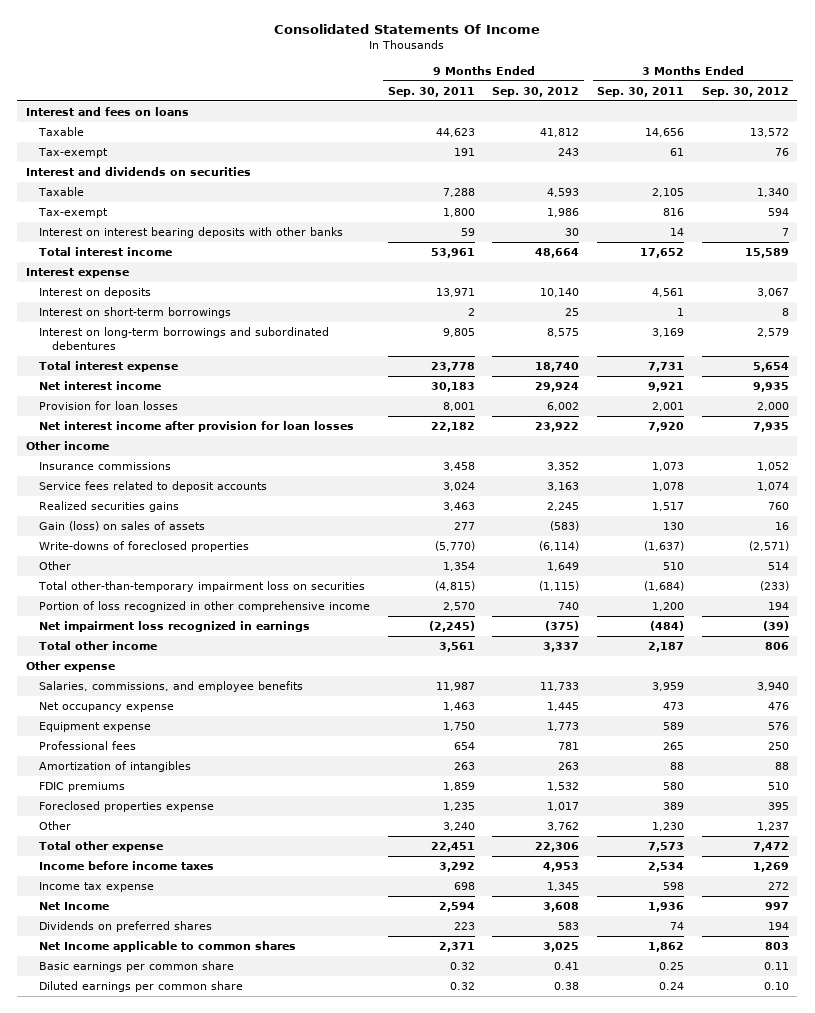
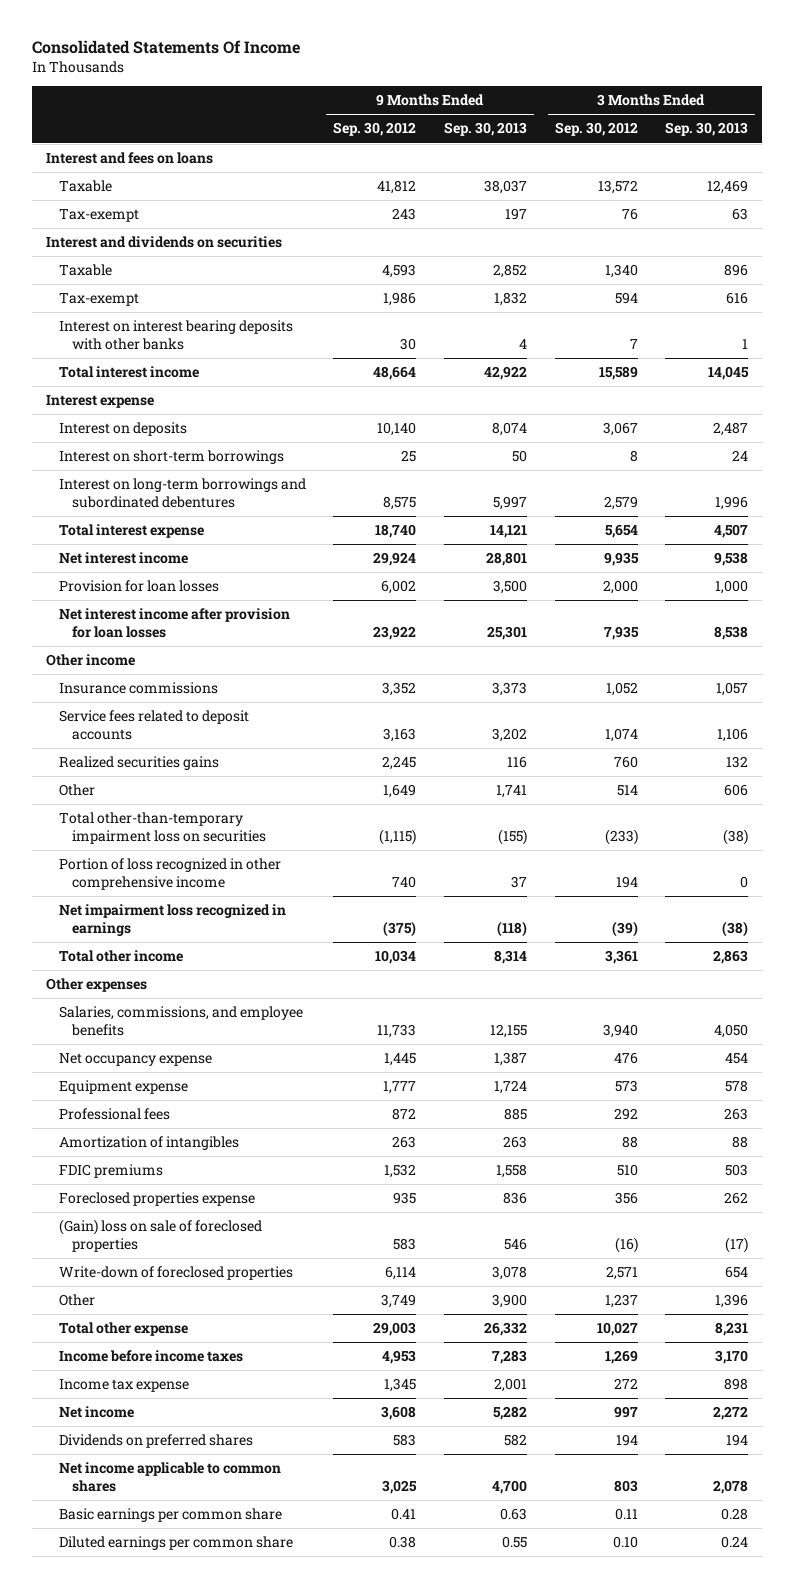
[387,86,475,97] Sep. 30, 2011 -> none
[597,86,685,97] Sep. 30, 2011 -> none
none -> [443,122,527,137] Sep. 30, 2013
none -> [665,122,749,137] Sep. 30, 2013
[39,521,206,532] Gain (loss) on sales of assets -> none
[39,541,250,553] Write-downs of foreclosed properties -> none
[543,642,580,653] 3,337 -> [375,950,417,965] 10,034
[764,642,789,651] 806 -> [604,950,638,965] 3,361
[26,661,116,673] Other expense -> [45,978,147,993] Other expenses
[547,722,580,732] 1,773 -> [383,1081,417,1095] 1,777
[767,722,789,731] 576 -> [614,1080,638,1093] 573
[558,742,580,751] 781 -> [392,1108,417,1121] 872
[767,742,789,751] 250 -> [613,1108,638,1121] 292
[547,802,580,812] 1,017 -> [393,1192,417,1205] 935
[767,802,789,811] 395 -> [614,1192,638,1205] 356
none -> [58,1219,262,1252] (Gain) loss on sale of foreclosed properties
none -> [58,1266,293,1281] Write-down of foreclosed properties
[547,822,580,832] 3,762 -> [381,1294,417,1309] 3,749
[535,842,580,853] 22,306 -> [373,1322,417,1337] 29,003
[752,842,789,853] 7,472 -> [596,1322,638,1337] 10,027
[39,902,110,911] Net Income -> [58,1406,134,1419] Net income
[39,941,297,953] Net Income applicable to common shares -> [58,1462,281,1492] Net income applicable to common shares

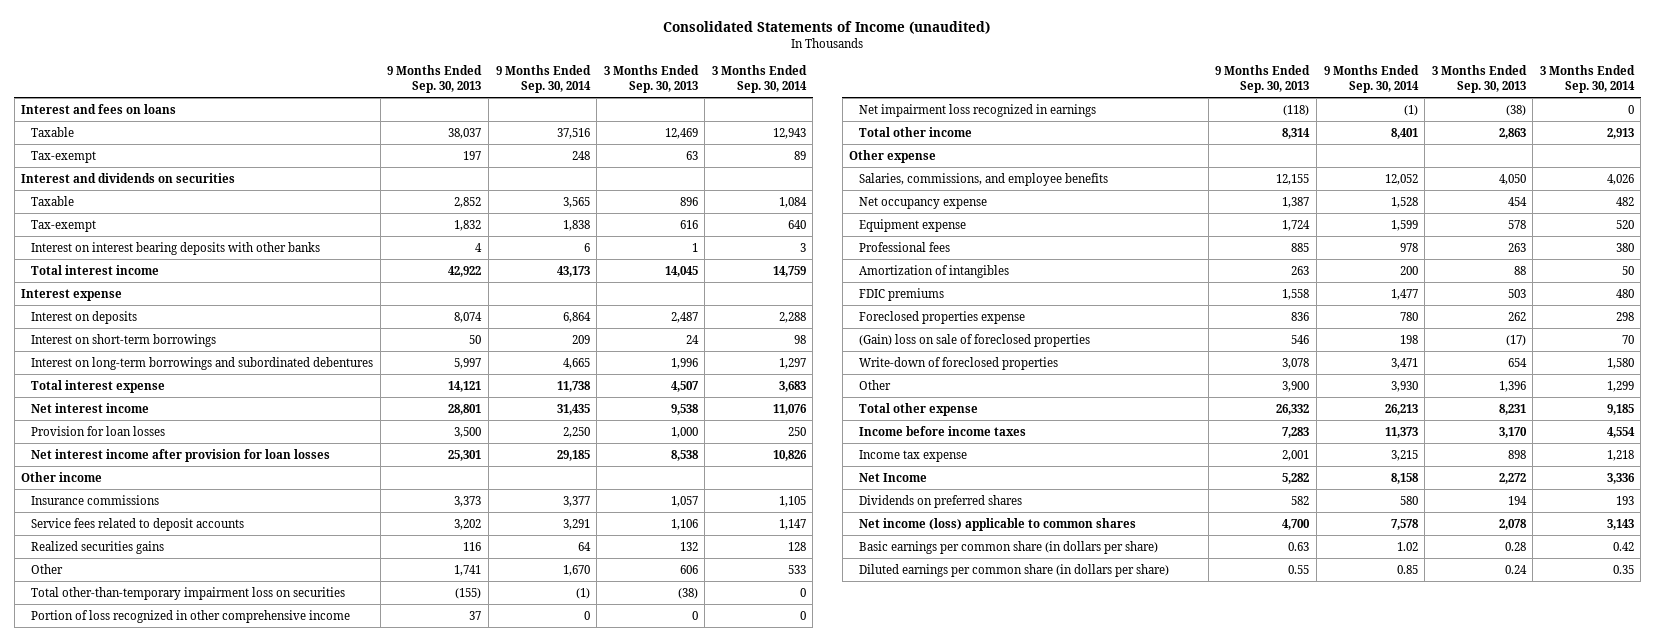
[31,40,300,55] Consolidated Statements Of Income -> [663,21,991,35] Consolidated Statements of Income (unaudited)
[333,122,417,137] Sep. 30, 2012 -> none
[554,122,638,137] Sep. 30, 2012 -> none
none -> [495,65,591,94] 9 Months Ended Sep. 30, 2014
none -> [711,65,807,94] 3 Months Ended Sep. 30, 2014
[45,978,147,993] Other expenses -> [849,149,937,163] Other expense
[58,1406,134,1419] Net income -> [859,472,928,482] Net Income
[58,1462,281,1492] Net income applicable to common shares -> [859,517,1137,531] Net income (loss) applicable to common shares
[58,1508,282,1523] Basic earnings per common share -> [859,540,1159,554] Basic earnings per common share (in dollars per share)
[58,1536,293,1551] Diluted earnings per common share -> [859,563,1170,577] Diluted earnings per common share (in dollars per share)

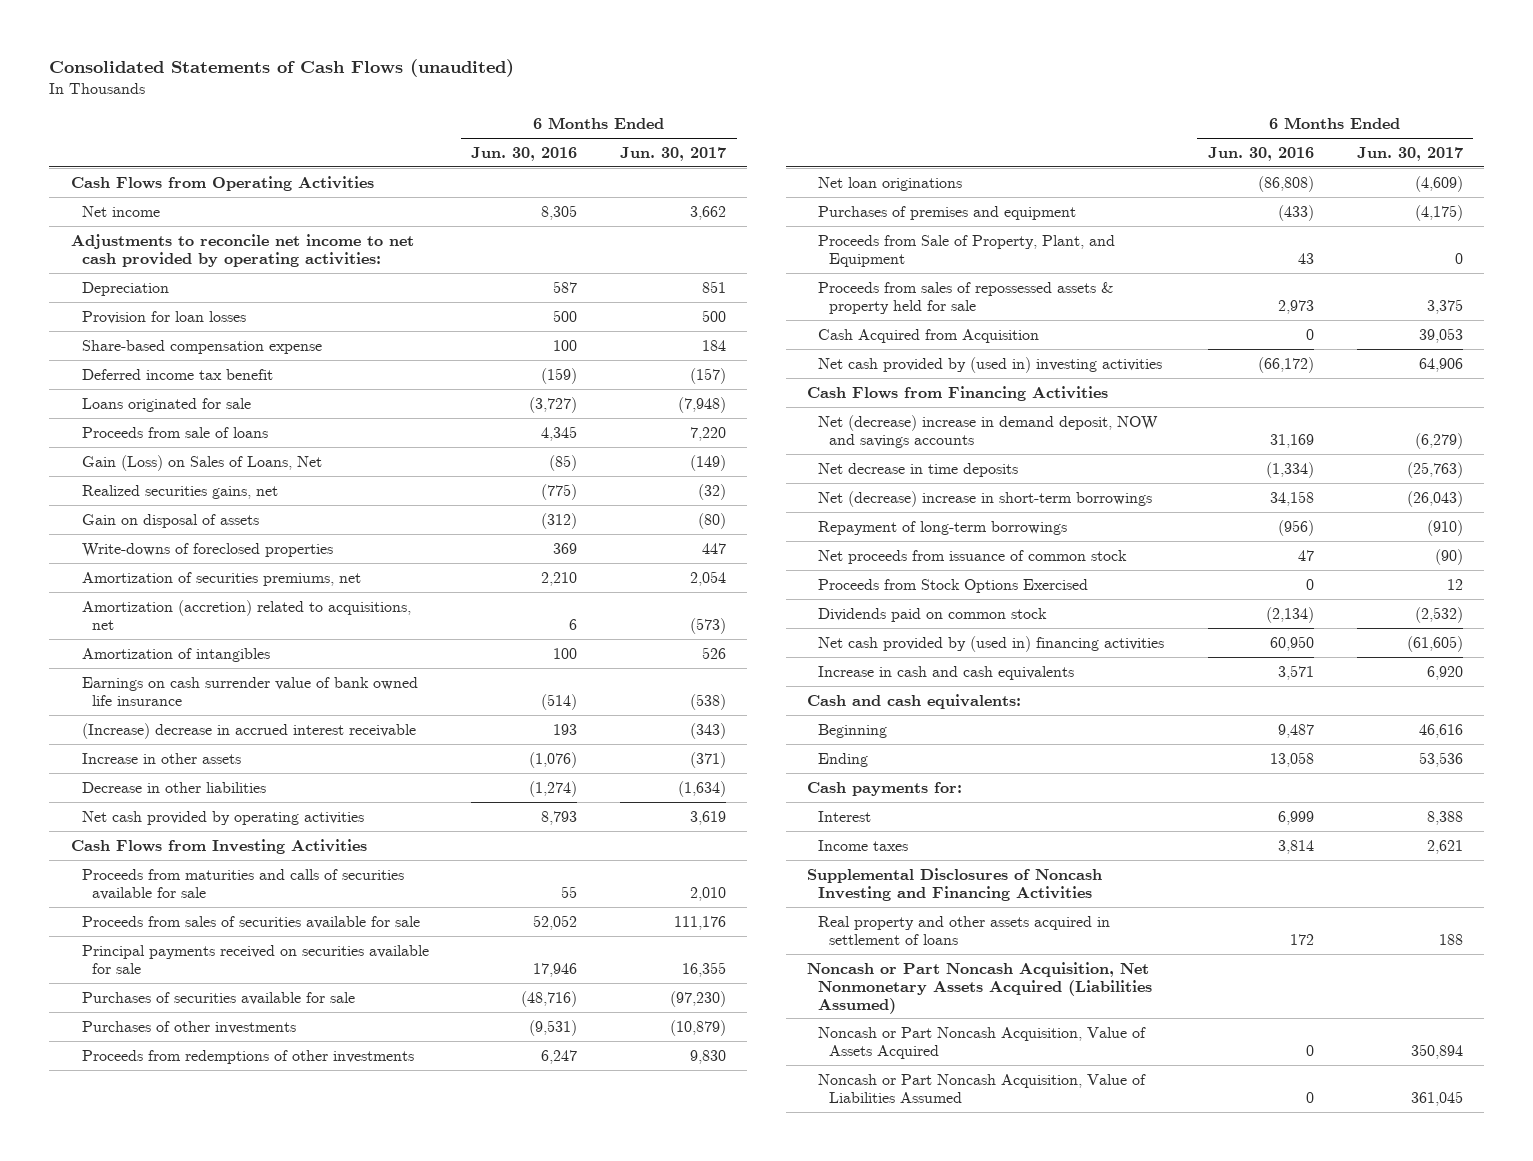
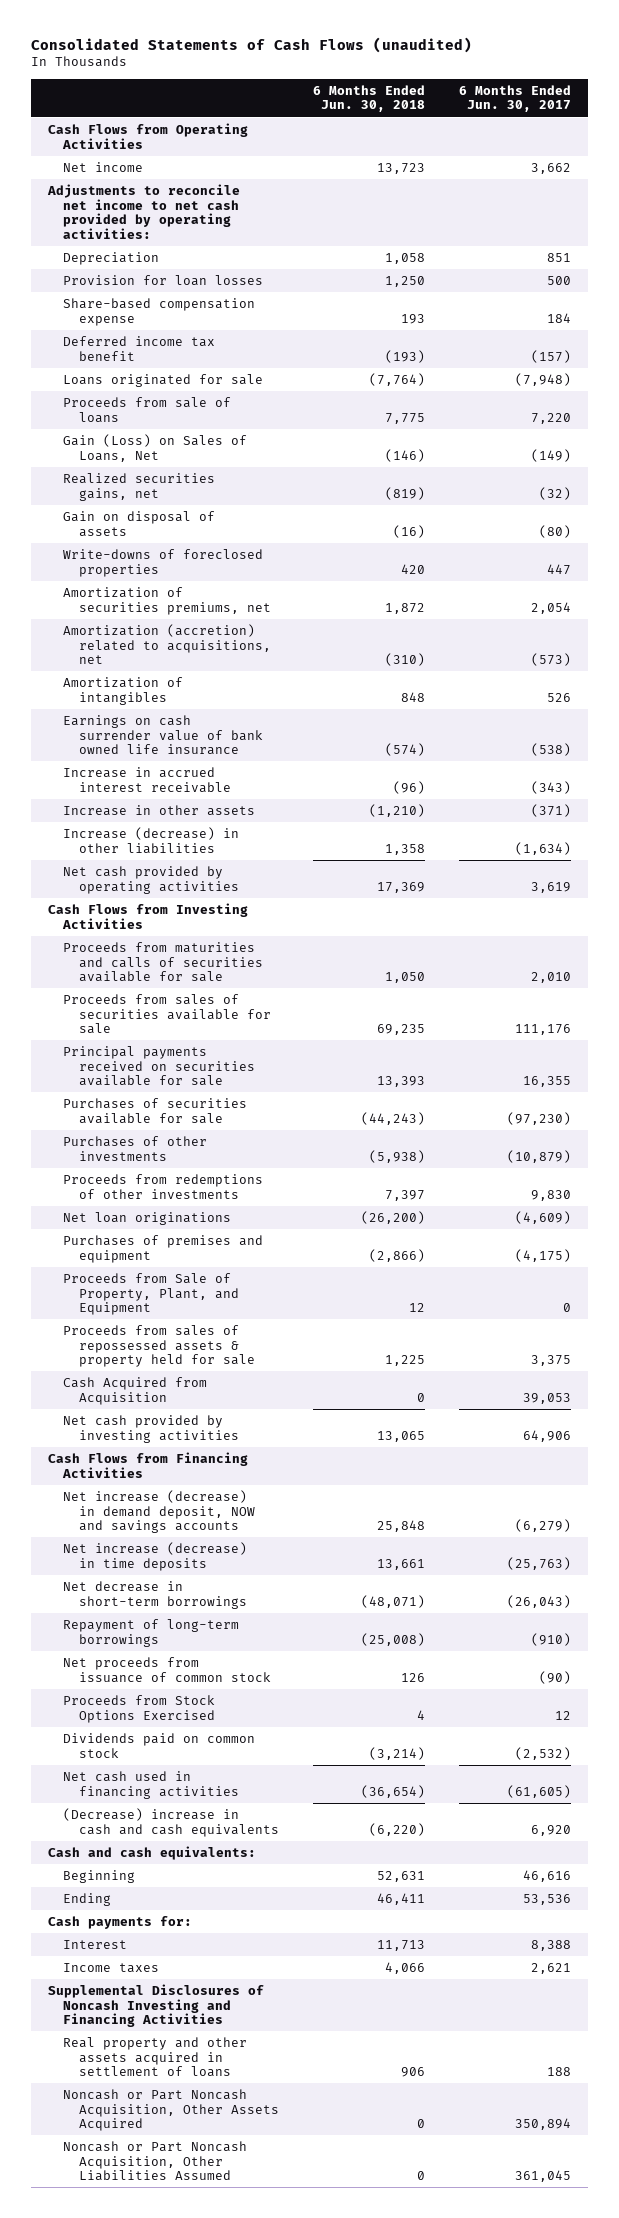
[471,146,578,161] Jun. 30, 2016 -> none
none -> [312,84,425,113] 6 Months Ended Jun. 30, 2018
[81,722,416,739] (Increase) decrease in accrued interest receivable -> [63,766,231,793] Increase in accrued interest receivable
[81,781,266,793] Decrease in other liabilities -> [63,826,240,854] Increase (decrease) in other liabilities
[818,356,1163,373] Net cash provided by (used in) investing activities -> [63,1414,239,1443] Net cash provided by investing activities
[818,414,1159,448] Net (decrease) increase in demand deposit, NOW and savings accounts -> [63,1489,255,1534] Net increase (decrease) in demand deposit, NOW and savings accounts
[818,462,1019,477] Net decrease in time deposits -> [63,1541,248,1571] Net increase (decrease) in time deposits
[818,490,1153,507] Net (decrease) increase in short-term borrowings -> [63,1580,247,1609] Net decrease in short-term borrowings
[818,635,1165,652] Net cash provided by (used in) financing activities -> [63,1770,239,1799] Net cash used in financing activities
[818,665,1075,680] Increase in cash and cash equivalents -> [63,1807,279,1837] (Decrease) increase in cash and cash equivalents
[807,961,1153,1014] Noncash or Part Noncash Acquisition, Net Nonmonetary Assets Acquired (Liabilities Assumed) -> none
[818,1026,1147,1059] Noncash or Part Noncash Acquisition, Value of Assets Acquired -> [63,2088,279,2132] Noncash or Part Noncash Acquisition, Other Assets Acquired
[818,1073,1147,1103] Noncash or Part Noncash Acquisition, Value of Liabilities Assumed -> [63,2140,248,2182] Noncash or Part Noncash Acquisition, Other Liabilities Assumed

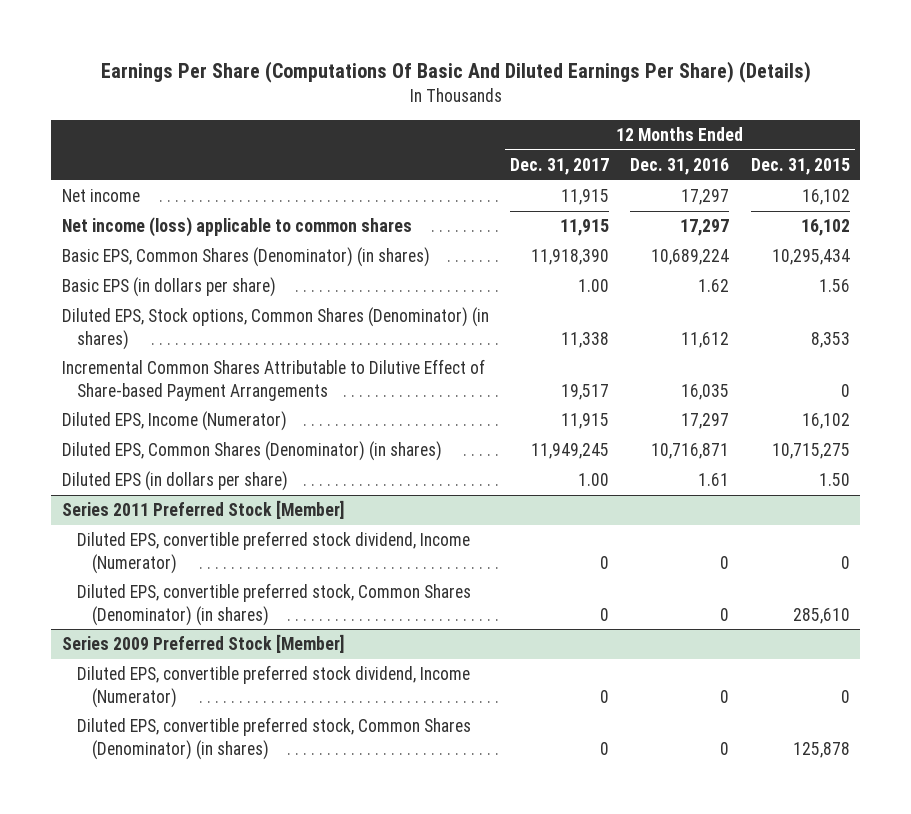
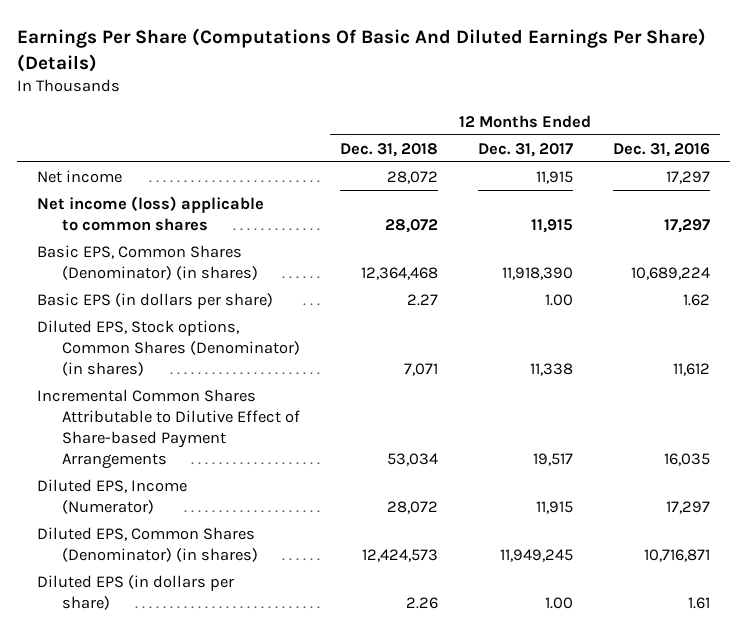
[750,157,850,175] Dec. 31, 2015 -> none
none -> [340,142,439,157] Dec. 31, 2018
[61,500,344,520] Series 2011 Preferred Stock [Member] -> none
[76,531,470,574] Diluted EPS, convertible preferred stock dividend, Income (Numerator) -> none
[76,583,471,626] Diluted EPS, convertible preferred stock, Common Shares (Denominator) (in shares) -> none
[61,634,344,654] Series 2009 Preferred Stock [Member] -> none
[76,665,470,708] Diluted EPS, convertible preferred stock dividend, Income (Numerator) -> none
[76,717,471,760] Diluted EPS, convertible preferred stock, Common Shares (Denominator) (in shares) -> none

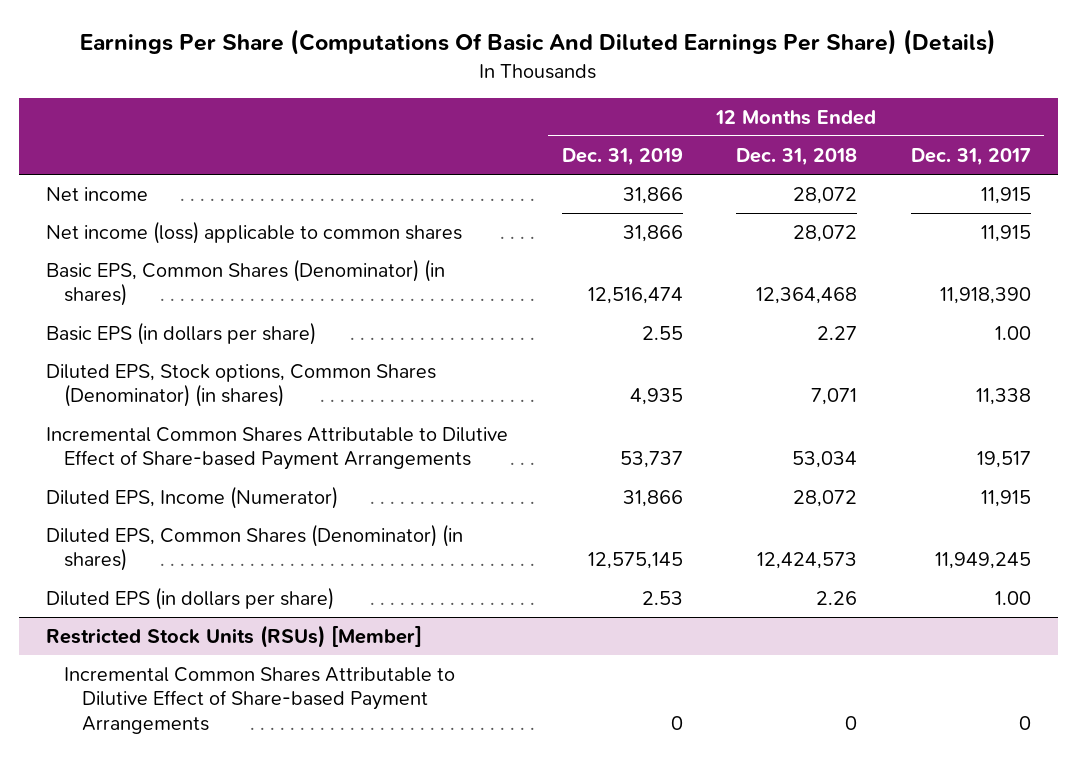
[613,142,711,157] Dec. 31, 2016 -> none
none -> [561,147,683,166] Dec. 31, 2019
none -> [45,624,422,648] Restricted Stock Units (RSUs) [Member]
none -> [64,666,456,734] Incremental Common Shares Attributable to Dilutive Effect of Share-based Payment Arrangements

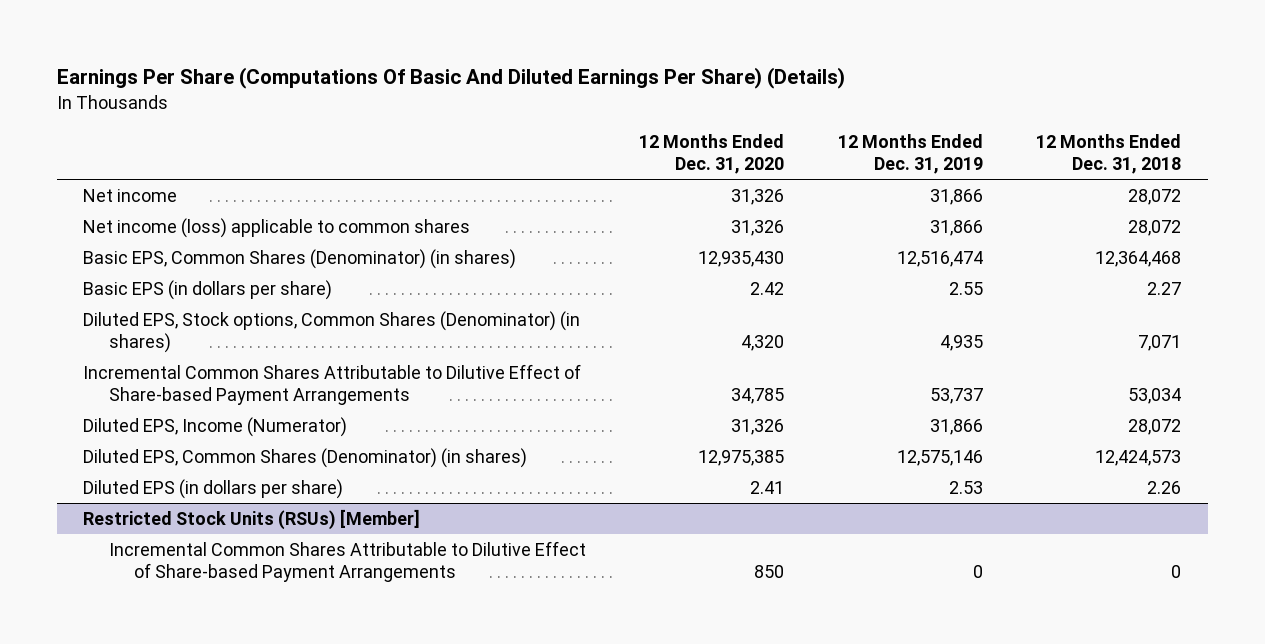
[910,147,1031,166] Dec. 31, 2017 -> none
none -> [639,134,785,175] 12 Months Ended Dec. 31, 2020
[587,552,683,570] 12,575,145 -> [896,449,983,466] 12,575,146

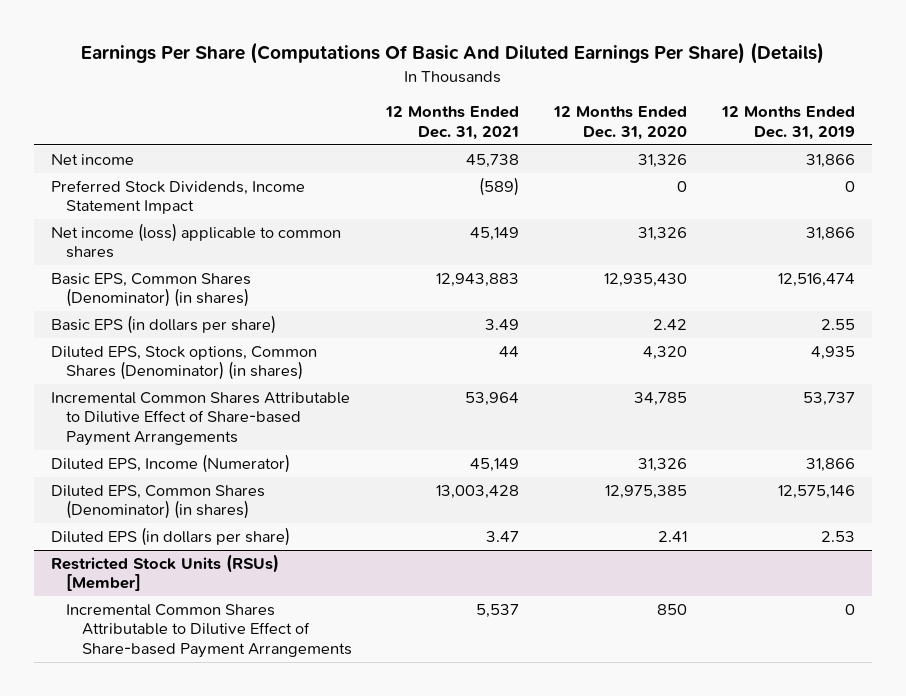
[1036,134,1182,175] 12 Months Ended Dec. 31, 2018 -> none
none -> [385,106,520,140] 12 Months Ended Dec. 31, 2021
none -> [51,180,306,215] Preferred Stock Dividends, Income Statement Impact

